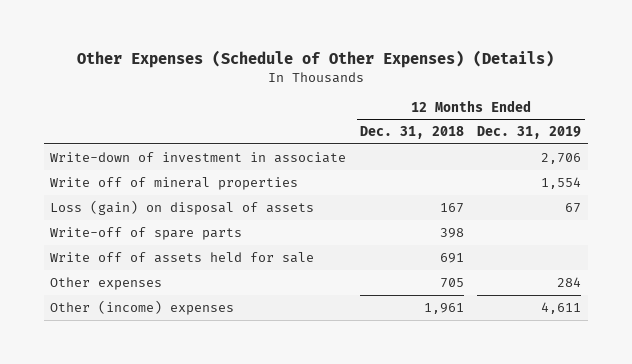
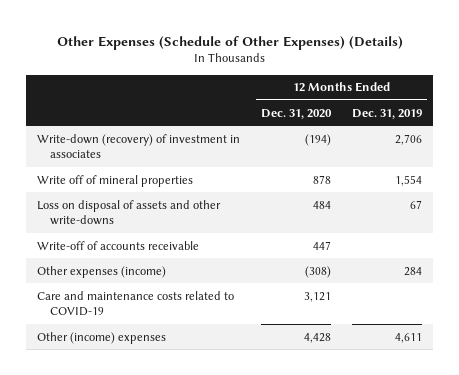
[359,126,464,140] Dec. 31, 2018 -> none
none -> [261,108,333,119] Dec. 31, 2020
[50,151,347,163] Write-down of investment in associate -> [36,133,240,159] Write-down (recovery) of investment in associates
[50,226,243,240] Write-off of spare parts -> none
[50,251,315,263] Write off of assets held for sale -> none
[50,199,315,215] Loss (gain) on disposal of assets -> [36,199,221,226] Loss on disposal of assets and other write-downs
none -> [36,240,199,250] Write-off of accounts receivable
[50,276,163,290] Other expenses -> [36,265,166,278] Other expenses (income)
none -> [36,290,234,317] Care and maintenance costs related to COVID-19

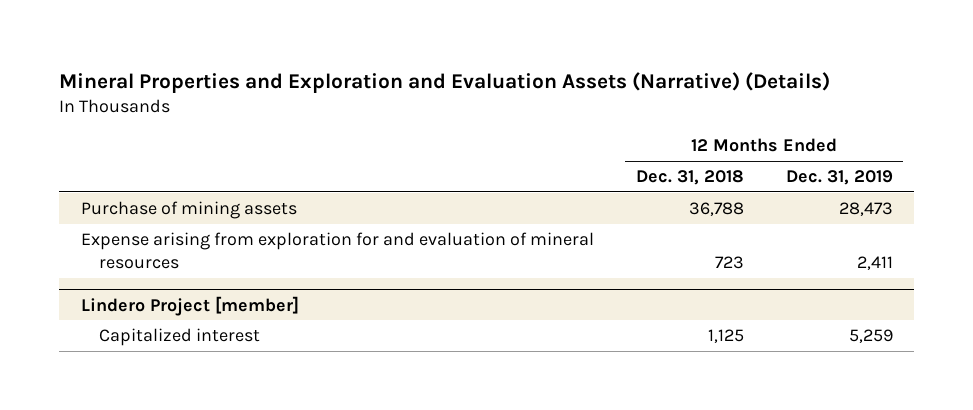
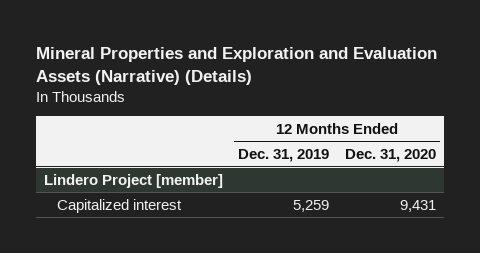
[635,170,744,186] Dec. 31, 2018 -> none
none -> [345,148,437,162] Dec. 31, 2020
[80,201,297,220] Purchase of mining assets -> none
[80,232,594,270] Expense arising from exploration for and evaluation of mineral resources -> none

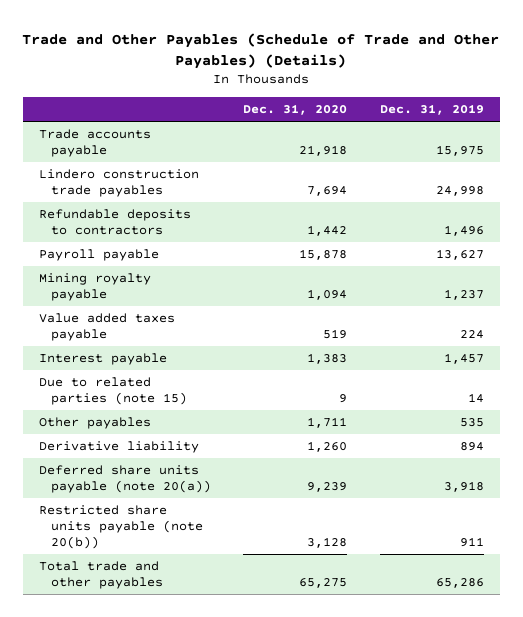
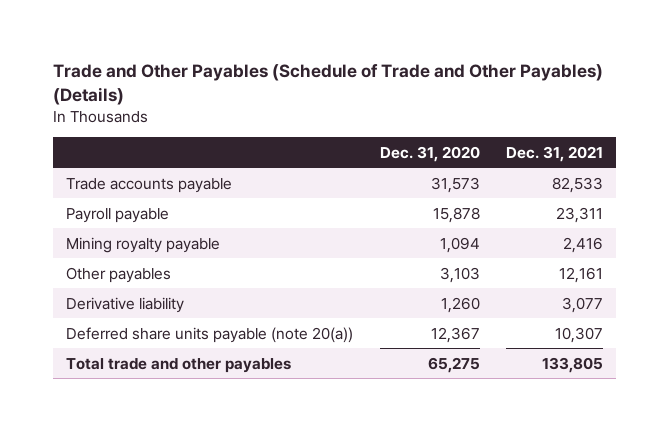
[379,104,484,116] Dec. 31, 2019 -> none
none -> [506,145,604,162] Dec. 31, 2021
[38,169,199,198] Lindero construction trade payables -> none
[38,209,191,236] Refundable deposits to contractors -> none
[299,145,348,157] 21,918 -> [430,176,480,193] 31,573
[38,313,175,342] Value added taxes payable -> none
[38,353,167,366] Interest payable -> none
[38,377,188,406] Due to related parties (note 15) -> none
[307,417,348,429] 1,711 -> [439,266,480,283] 3,103
[38,505,204,549] Restricted share units payable (note 20(b)) -> none
[307,482,348,493] 9,239 -> [430,326,480,343] 12,367

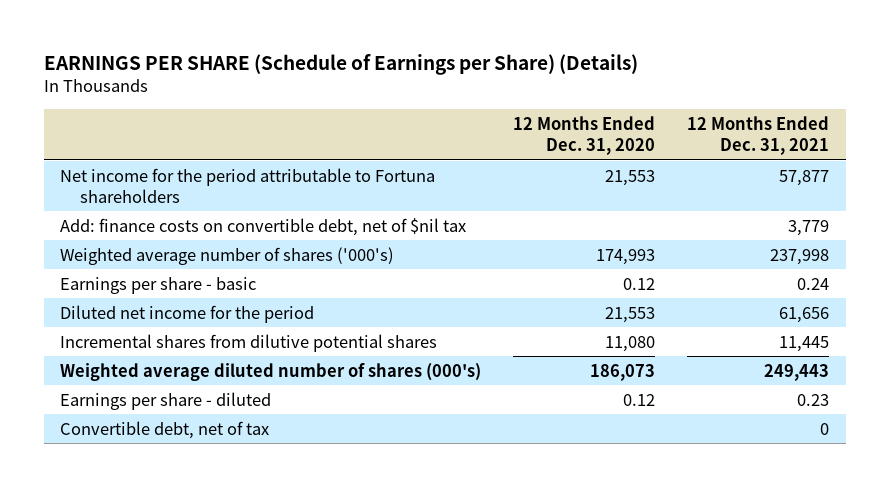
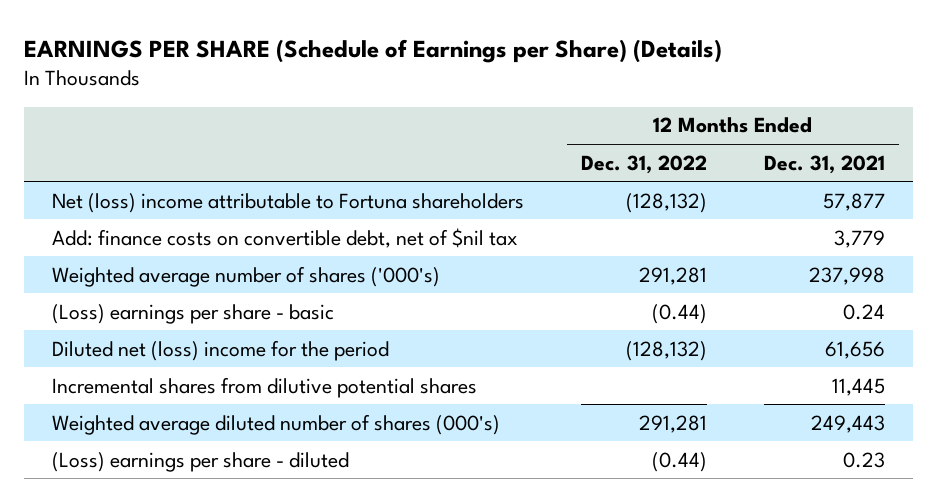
[513,115,656,155] 12 Months Ended Dec. 31, 2020 -> none
none -> [580,154,707,174] Dec. 31, 2022
[60,167,436,203] Net income for the period attributable to Fortuna shareholders -> [52,192,525,213] Net (loss) income attributable to Fortuna shareholders
[60,276,257,294] Earnings per share - basic -> [52,303,335,324] (Loss) earnings per share - basic
[60,304,315,323] Diluted net income for the period -> [52,339,390,361] Diluted net (loss) income for the period
[60,420,270,439] Convertible debt, net of tax -> none
[60,391,272,410] Earnings per share - diluted -> [52,451,350,472] (Loss) earnings per share - diluted

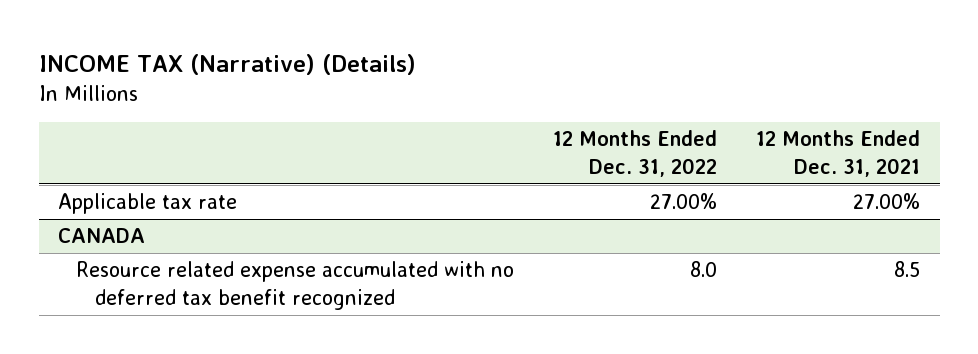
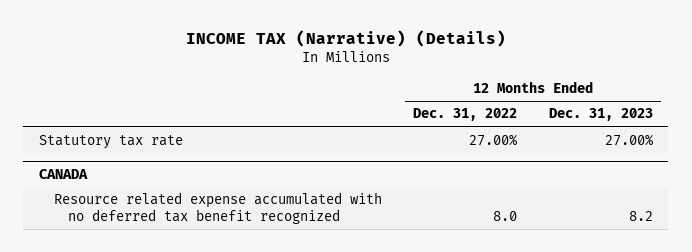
[756,130,921,178] 12 Months Ended Dec. 31, 2021 -> none
none -> [548,108,653,122] Dec. 31, 2023
[58,193,238,215] Applicable tax rate -> [39,135,184,150] Statutory tax rate

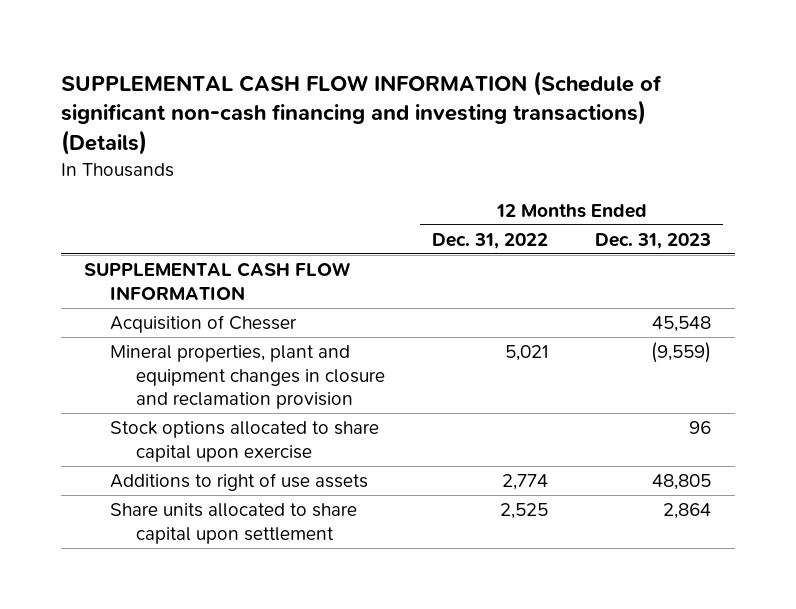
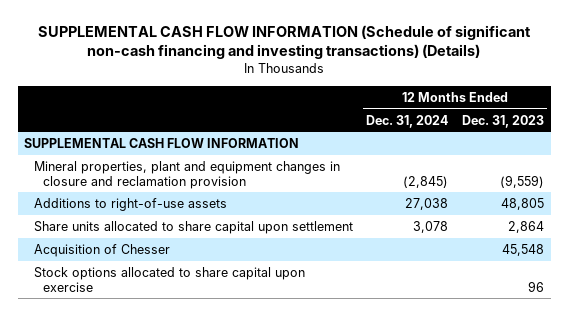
[432,232,549,249] Dec. 31, 2022 -> none
none -> [366,114,449,128] Dec. 31, 2024
[110,473,369,492] Additions to right of use assets -> [33,197,227,211] Additions to right-of-use assets
[110,315,298,334] Acquisition of Chesser -> [33,243,170,257] Acquisition of Chesser
[110,421,380,462] Stock options allocated to share capital upon exercise -> [33,266,305,292] Stock options allocated to share capital upon exercise

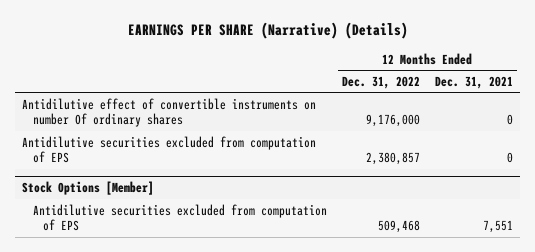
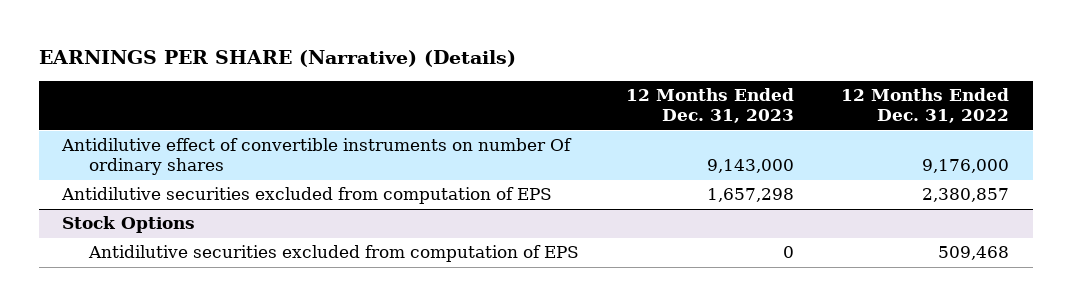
[434,76,513,90] Dec. 31, 2021 -> none
none -> [625,88,794,124] 12 Months Ended Dec. 31, 2023
[22,181,155,196] Stock Options [Member] -> [62,216,196,234] Stock Options

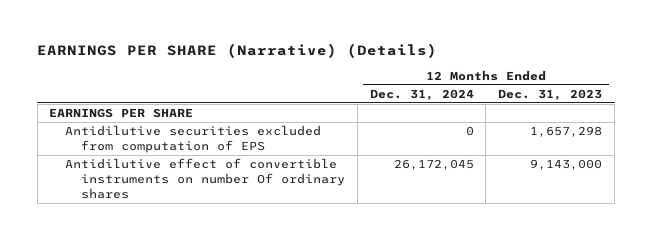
[841,88,1010,124] 12 Months Ended Dec. 31, 2022 -> none
none -> [369,88,474,101] Dec. 31, 2024
none -> [49,108,194,119] EARNINGS PER SHARE
[62,216,196,234] Stock Options -> none
[87,245,579,263] Antidilutive securities excluded from computation of EPS -> none
[61,138,573,176] Antidilutive effect of convertible instruments on number Of ordinary shares -> [65,158,345,200] Antidilutive effect of convertible instruments on number Of ordinary shares

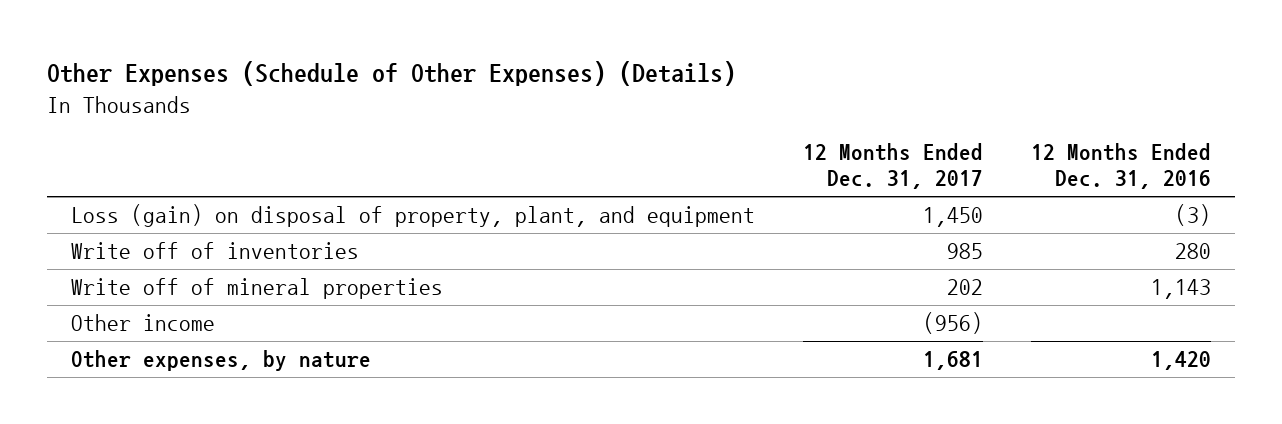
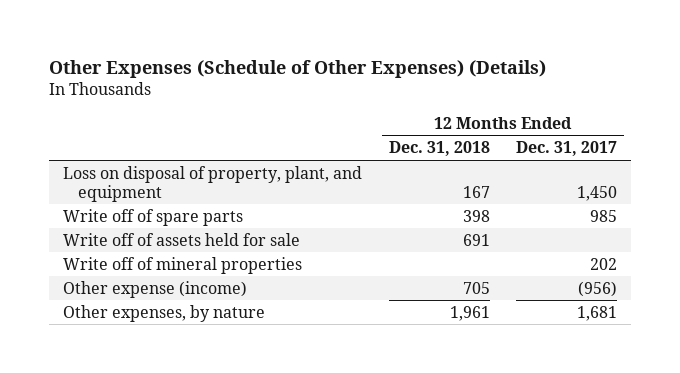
[1030,143,1211,190] 12 Months Ended Dec. 31, 2016 -> none
none -> [388,141,490,157] Dec. 31, 2018
[70,203,755,227] Loss (gain) on disposal of property, plant, and equipment -> [62,165,362,202] Loss on disposal of property, plant, and equipment
[70,241,359,259] Write off of inventories -> [62,208,243,226] Write off of spare parts
none -> [62,232,300,246] Write off of assets held for sale
[70,313,215,331] Other income -> [62,280,247,298] Other expense (income)

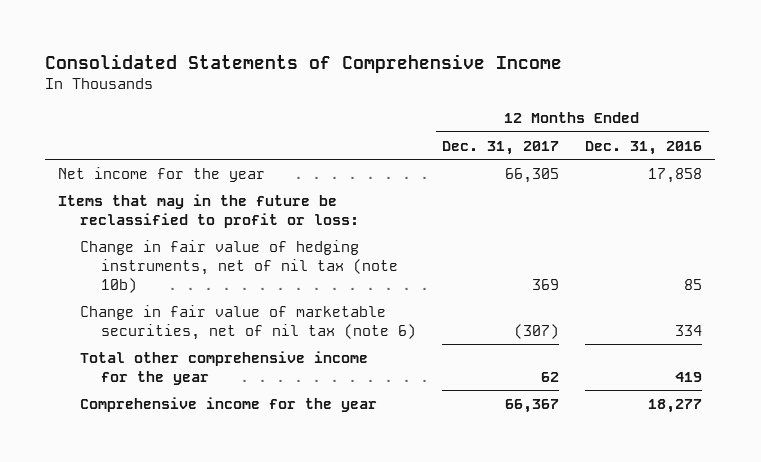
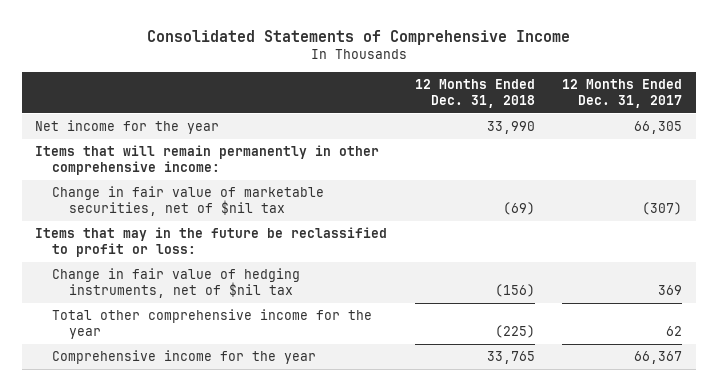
[585,140,703,155] Dec. 31, 2016 -> none
none -> [414,78,535,109] 12 Months Ended Dec. 31, 2018
none -> [35,145,380,176] Items that will remain permanently in other comprehensive income:
none -> [51,186,324,217] Change in fair value of marketable securities, net of $nil tax
[79,304,417,340] Change in fair value of marketable securities, net of nil tax (note 6) -> none
[79,239,399,293] Change in fair value of hedging instruments, net of nil tax (note 10b) -> [51,268,300,299] Change in fair value of hedging instruments, net of $nil tax

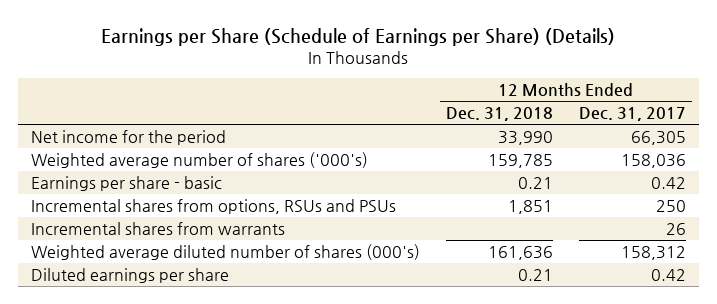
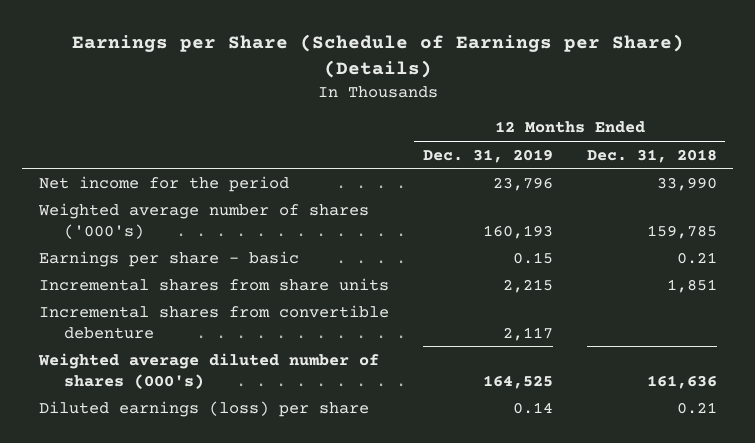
[578,107,686,122] Dec. 31, 2017 -> none
none -> [422,148,553,163] Dec. 31, 2019
[31,198,397,214] Incremental shares from options, RSUs and PSUs -> [38,277,389,291] Incremental shares from share units
[31,221,286,235] Incremental shares from warrants -> [38,304,389,339] Incremental shares from convertible debenture
[31,267,230,283] Diluted earnings per share -> [38,400,369,417] Diluted earnings (loss) per share

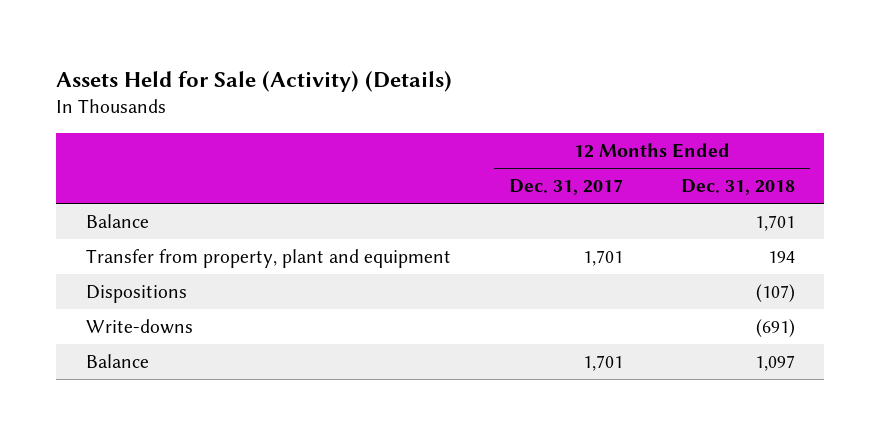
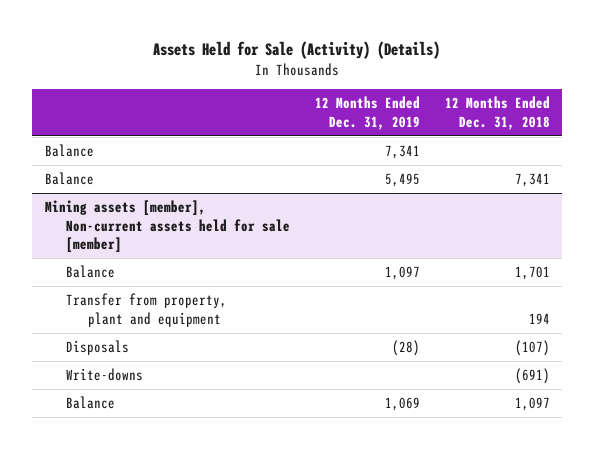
[508,179,623,196] Dec. 31, 2017 -> none
none -> [315,96,421,130] 12 Months Ended Dec. 31, 2019
none -> [44,144,94,158] Balance
none -> [44,172,94,186] Balance
none -> [44,200,291,254] Mining assets [member], Non-current assets held for sale [member]
[85,285,187,304] Dispositions -> [66,340,130,356] Disposals

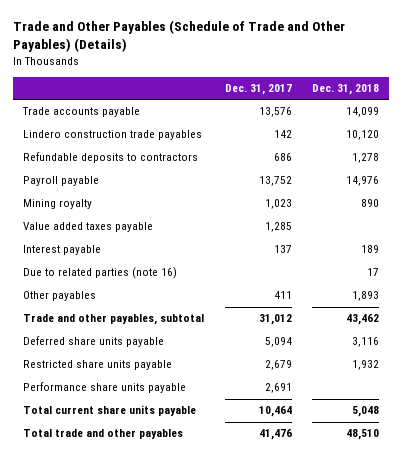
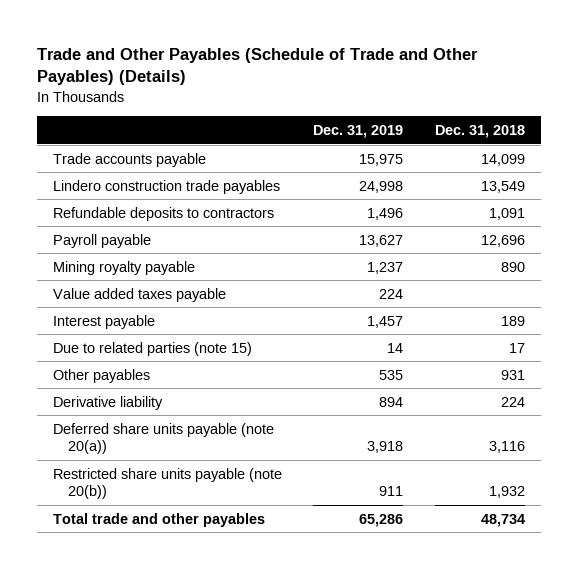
[224,83,292,95] Dec. 31, 2017 -> none
none -> [313,125,404,139] Dec. 31, 2019
[345,130,379,141] 10,120 -> [481,180,526,193] 13,549
[351,153,379,164] 1,278 -> [489,207,526,220] 1,091
[345,176,379,187] 14,976 -> [481,234,526,247] 12,696
[23,199,93,210] Mining royalty -> [52,260,195,275] Mining royalty payable
[23,314,205,326] Trade and other payables, subtotal -> none
[23,382,187,394] Performance share units payable -> none
[23,405,197,417] Total current share units payable -> none
[23,267,178,280] Due to related parties (note 16) -> [52,341,252,356] Due to related parties (note 15)
[351,291,379,302] 1,893 -> [501,369,526,380] 931
none -> [52,395,163,410] Derivative liability
[23,336,165,348] Deferred share units payable -> [52,422,274,455] Deferred share units payable (note 20(a))
[23,360,173,371] Restricted share units payable -> [52,467,282,500] Restricted share units payable (note 20(b))
[345,429,379,441] 48,510 -> [481,513,526,527] 48,734

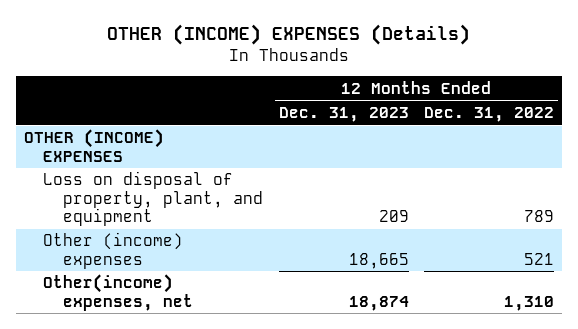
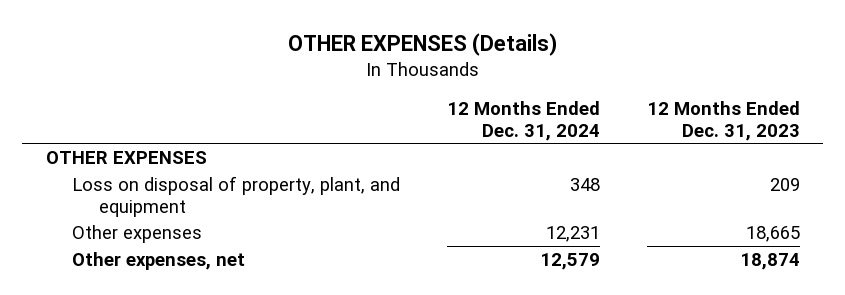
[107,24,471,46] OTHER (INCOME) EXPENSES (Details) -> [287,33,557,57] OTHER EXPENSES (Details)
[424,107,555,123] Dec. 31, 2022 -> none
none -> [446,101,600,141] 12 Months Ended Dec. 31, 2024
[23,129,164,162] OTHER (INCOME) EXPENSES -> [45,151,207,165] OTHER EXPENSES
[43,232,184,269] Other (income) expenses -> [72,225,203,244] Other expenses
[43,274,194,311] Other(income) expenses, net -> [72,252,246,271] Other expenses, net

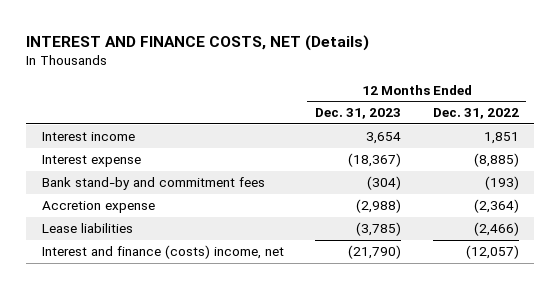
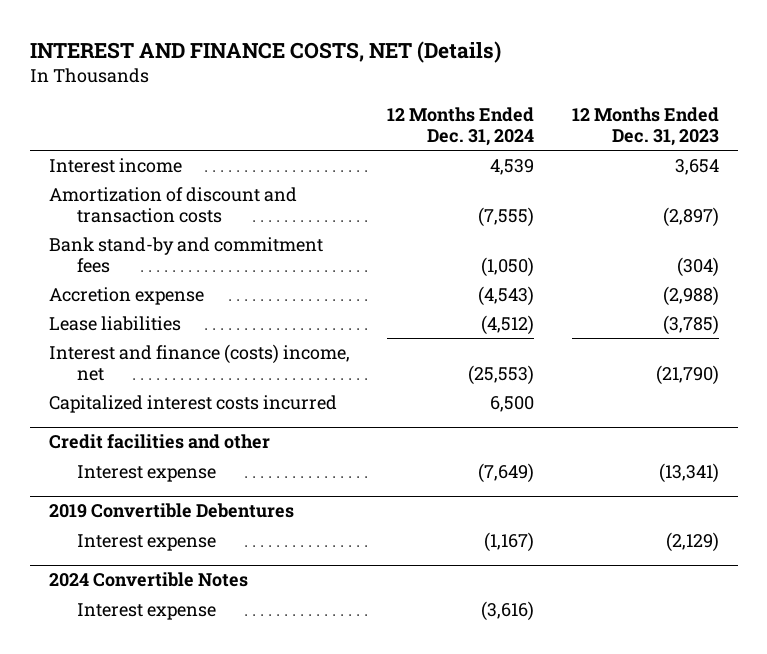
[432,108,519,120] Dec. 31, 2022 -> none
none -> [387,107,535,147] 12 Months Ended Dec. 31, 2024
[41,155,141,168] Interest expense -> none
none -> [48,187,297,223] Amortization of discount and transaction costs
none -> [48,395,337,414] Capitalized interest costs incurred
none -> [48,434,270,450] Credit facilities and other
none -> [77,465,217,483] Interest expense
none -> [48,503,294,519] 2019 Convertible Debentures
none -> [77,534,217,552] Interest expense
none -> [48,572,248,588] 2024 Convertible Notes
none -> [77,603,217,621] Interest expense

